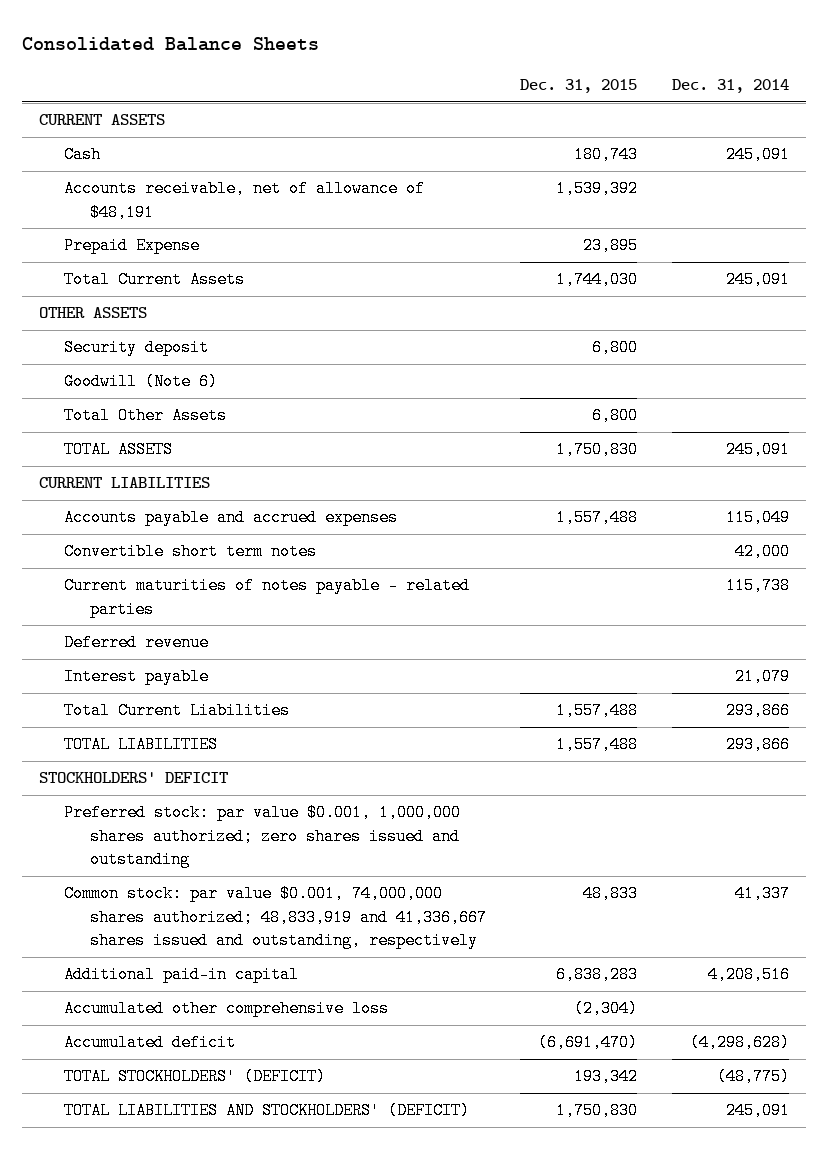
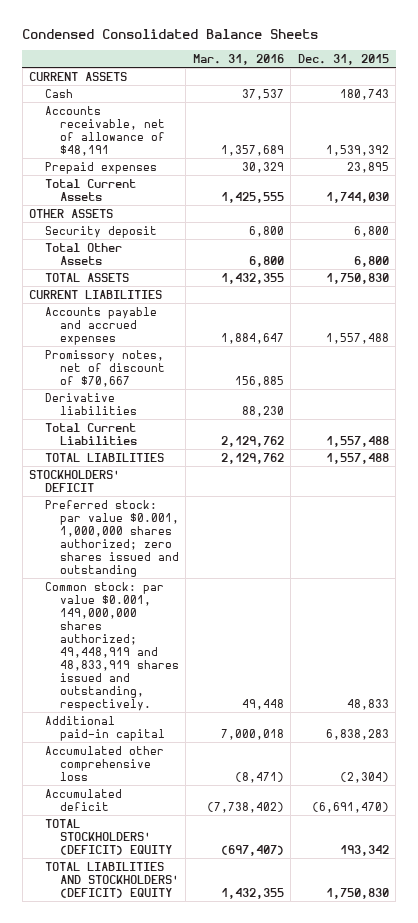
[21,36,319,51] Consolidated Balance Sheets -> [22,29,319,40] Condensed Consolidated Balance Sheets
[671,79,789,94] Dec. 31, 2014 -> none
none -> [192,54,284,66] Mar. 31, 2016
[64,237,201,255] Prepaid Expense -> [44,161,157,174] Prepaid expenses
[64,373,219,391] Goodwill (Note 6) -> none
[64,543,318,561] Convertible short term notes -> none
[64,634,210,652] Deferred revenue -> none
[64,668,210,686] Interest payable -> none
[64,577,471,618] Current maturities of notes payable - related parties -> [44,349,166,387] Promissory notes, net of discount of $70,667
none -> [44,392,138,415] Derivative liabilities
[64,885,488,949] Common stock: par value $0.001, 74,000,000 shares authorized; 48,833,919 and 41,336,667 shares issued and outstanding, respectively -> [44,581,180,711] Common stock: par value $0.001, 149,000,000 shares authorized; 49,448,919 and 48,833,919 shares issued and outstanding, respectively.
[64,1068,327,1086] TOTAL STOCKHOLDERS' (DEFICIT) -> [44,818,173,855] TOTAL STOCKHOLDERS' (DEFICIT) EQUITY
[64,1102,471,1120] TOTAL LIABILITIES AND STOCKHOLDERS' (DEFICIT) -> [44,861,180,898] TOTAL LIABILITIES AND STOCKHOLDERS' (DEFICIT) EQUITY

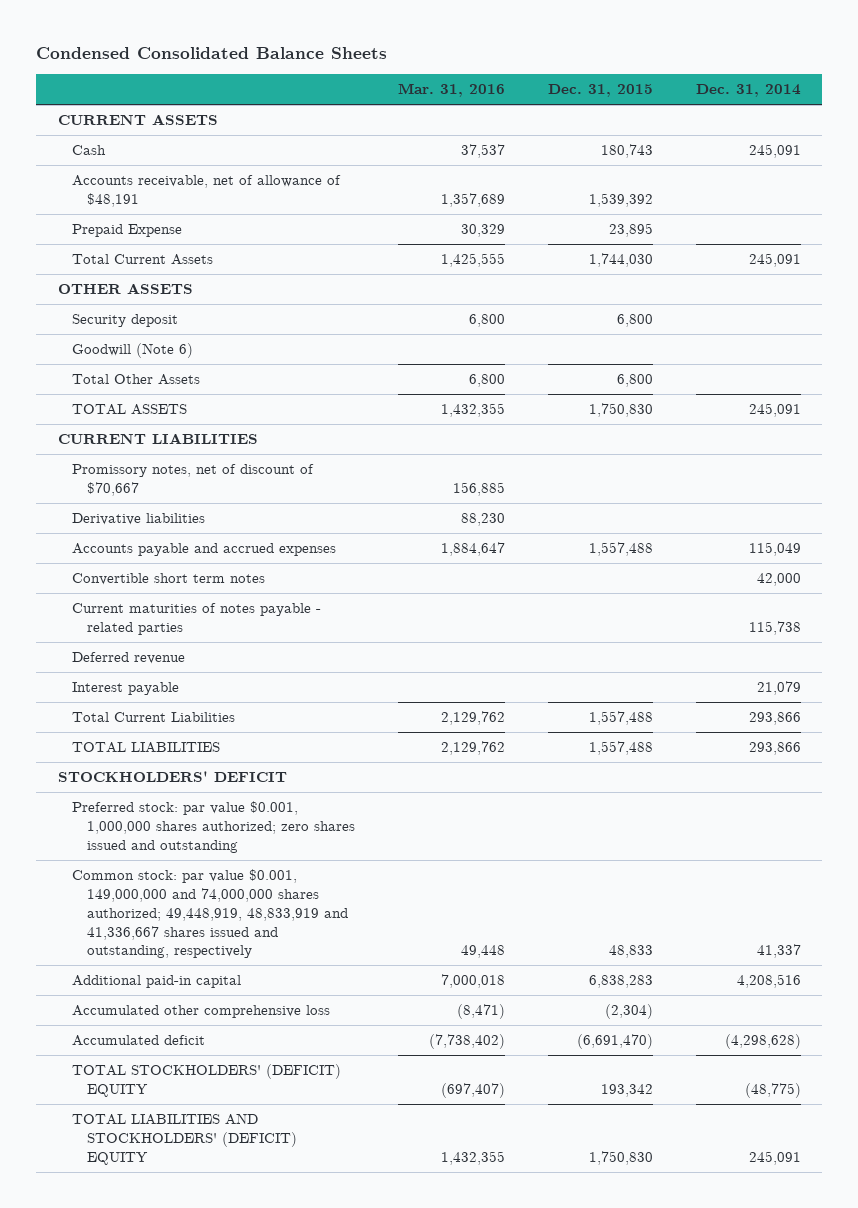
none -> [695,84,801,98] Dec. 31, 2014
[44,161,157,174] Prepaid expenses -> [72,224,183,238] Prepaid Expense
none -> [72,343,194,359] Goodwill (Note 6)
[44,306,157,345] Accounts payable and accrued expenses -> [72,543,337,557] Accounts payable and accrued expenses
none -> [72,573,266,586] Convertible short term notes
none -> [72,603,322,636] Current maturities of notes payable - related parties
none -> [72,652,186,665] Deferred revenue
none -> [72,682,180,696] Interest payable
[44,581,180,711] Common stock: par value $0.001, 149,000,000 shares authorized; 49,448,919 and 48,833,919 shares issued and outstanding, respectively. -> [72,869,348,959] Common stock: par value $0.001, 149,000,000 and 74,000,000 shares authorized; 49,448,919, 48,833,919 and 41,336,667 shares issued and outstanding, respectively

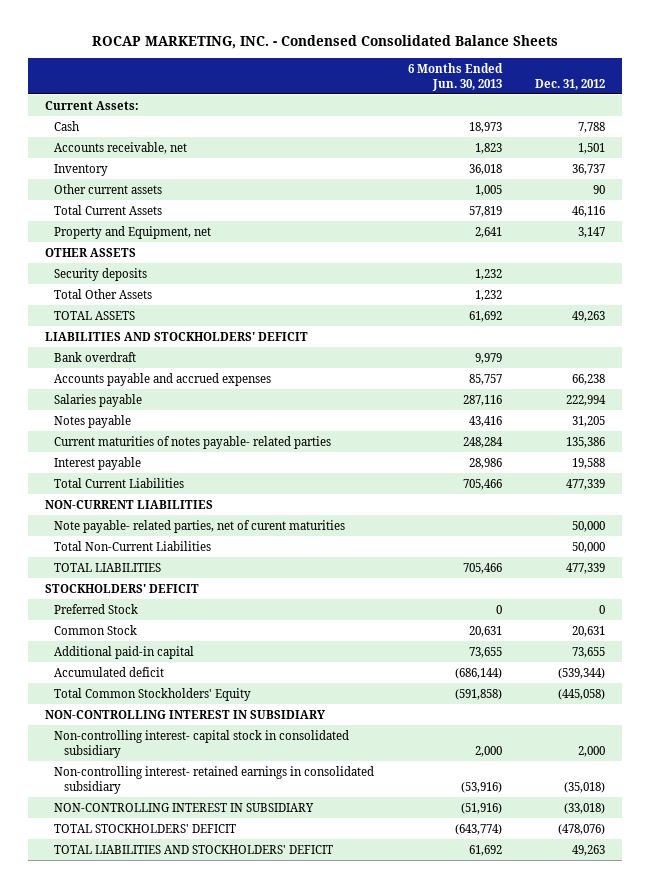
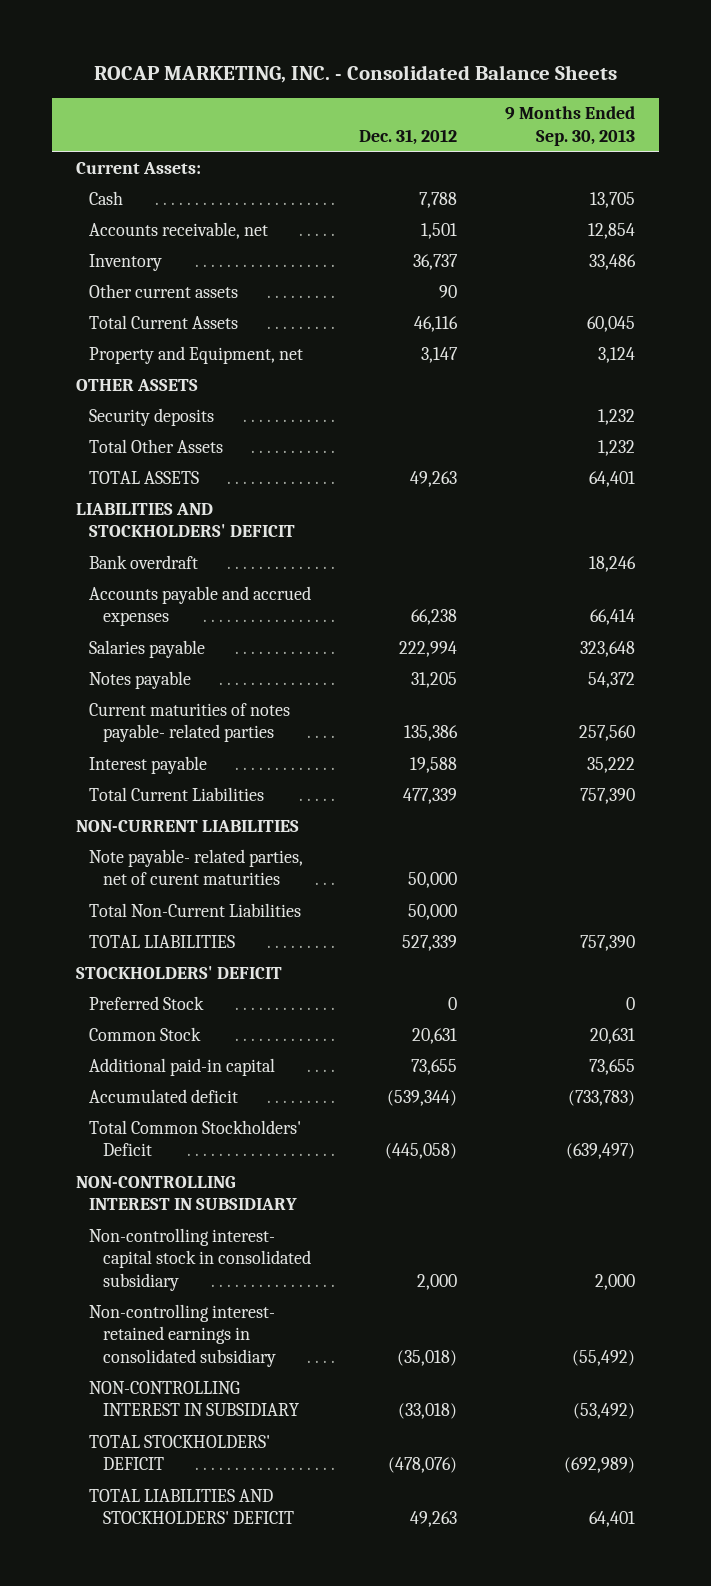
[92,35,559,50] ROCAP MARKETING, INC. - Condensed Consolidated Balance Sheets -> [93,64,617,83] ROCAP MARKETING, INC. - Consolidated Balance Sheets
[407,62,503,91] 6 Months Ended Jun. 30, 2013 -> none
none -> [505,106,636,146] 9 Months Ended Sep. 30, 2013
[566,562,606,574] 477,339 -> [402,934,458,951] 527,339
[54,687,252,701] Total Common Stockholders' Equity -> [89,1119,302,1157] Total Common Stockholders' Deficit

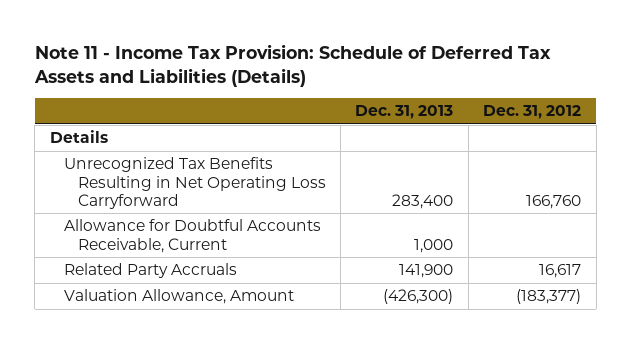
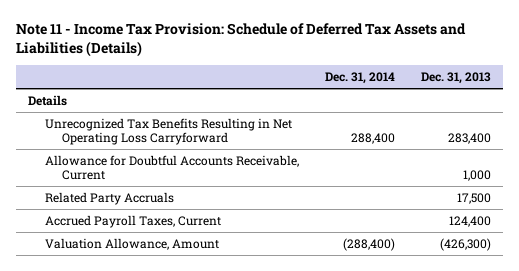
[483,105,582,120] Dec. 31, 2012 -> none
none -> [324,72,395,85] Dec. 31, 2014
[399,264,454,279] 141,900 -> [456,192,491,204] 17,500
none -> [45,214,222,228] Accrued Payroll Taxes, Current

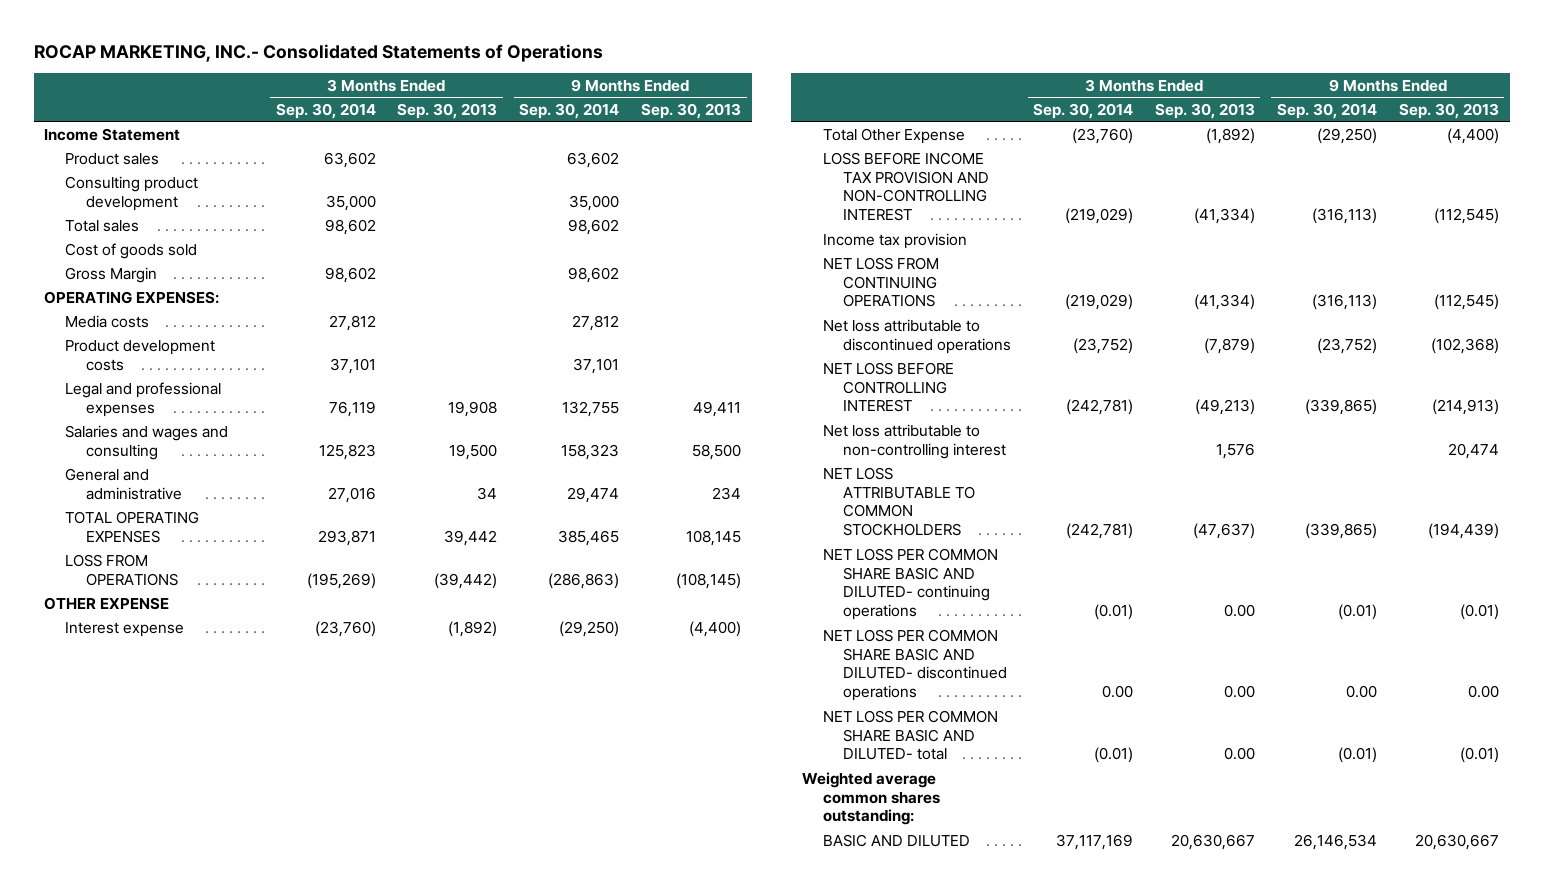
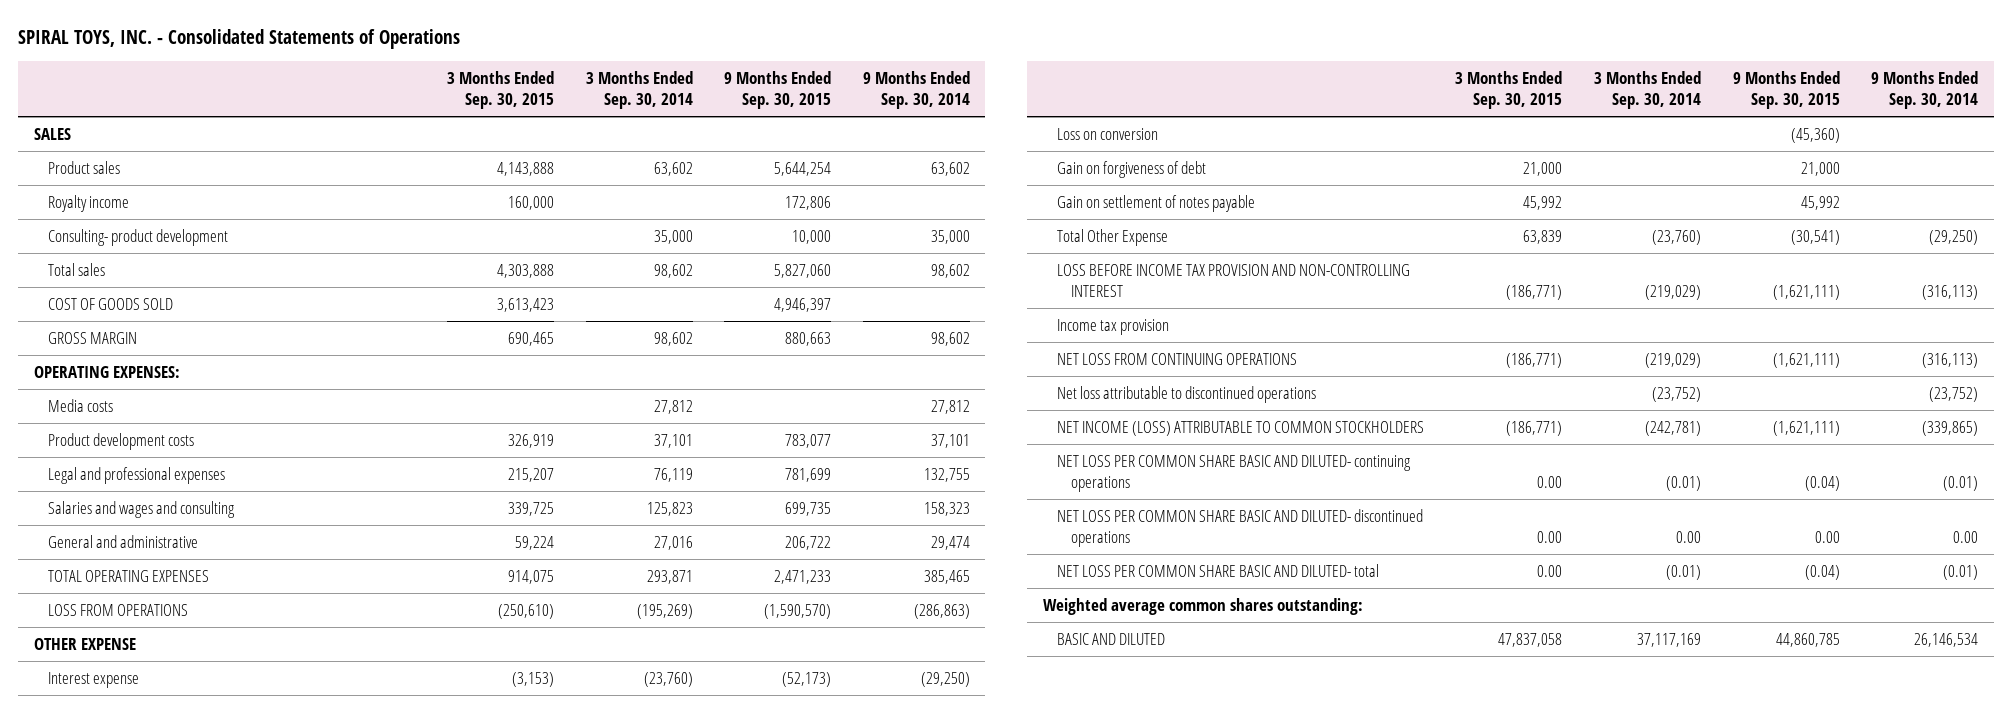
[33,43,603,62] ROCAP MARKETING, INC.- Consolidated Statements of Operations -> [18,29,461,50] SPIRAL TOYS, INC. - Consolidated Statements of Operations
[397,102,498,119] Sep. 30, 2013 -> none
[641,102,742,119] Sep. 30, 2013 -> none
none -> [446,70,554,110] 3 Months Ended Sep. 30, 2015
none -> [724,70,832,110] 9 Months Ended Sep. 30, 2015
[44,127,181,141] Income Statement -> none
none -> [34,127,72,140] SALES
none -> [48,194,130,212] Royalty income
[65,175,199,211] Consulting product development -> [48,228,229,246] Consulting- product development
[65,242,198,259] Cost of goods sold -> [48,297,174,310] COST OF GOODS SOLD
[65,266,158,283] Gross Margin -> [48,331,138,344] GROSS MARGIN
none -> [1056,127,1158,140] Loss on conversion
none -> [1056,160,1206,178] Gain on forgiveness of debt
none -> [1056,194,1255,212] Gain on settlement of notes payable
[822,361,954,413] NET LOSS BEFORE CONTROLLING INTEREST -> none
[822,423,1007,459] Net loss attributable to non-controlling interest -> none
[822,466,976,537] NET LOSS ATTRIBUTABLE TO COMMON STOCKHOLDERS -> [1056,420,1424,436] NET INCOME (LOSS) ATTRIBUTABLE TO COMMON STOCKHOLDERS

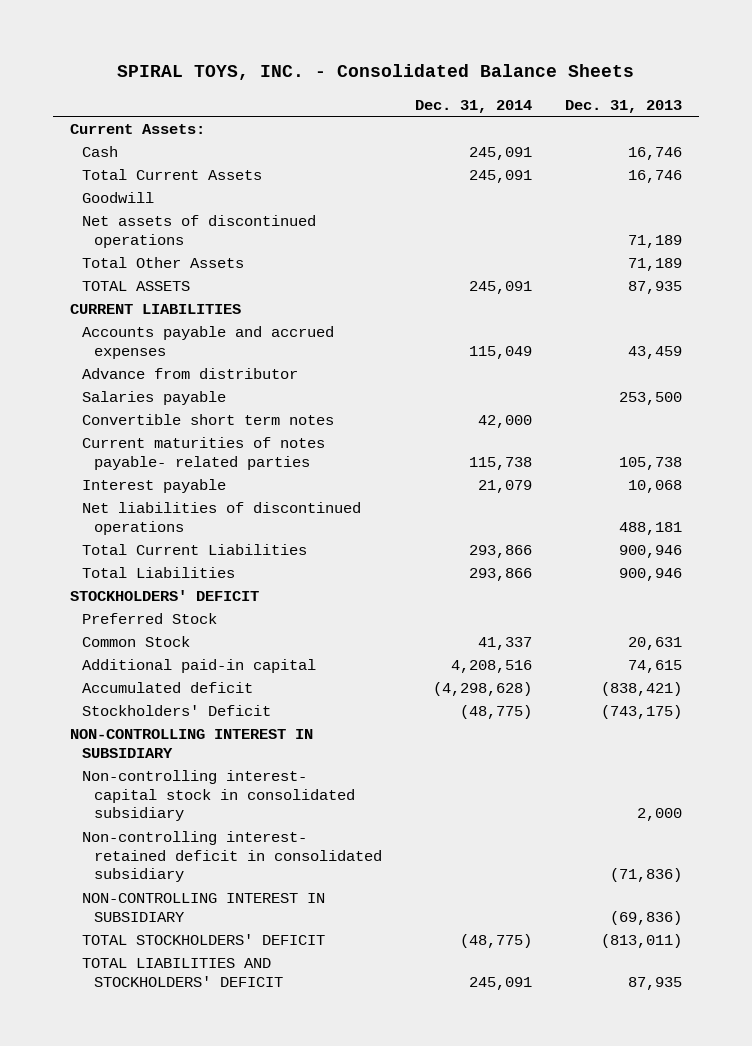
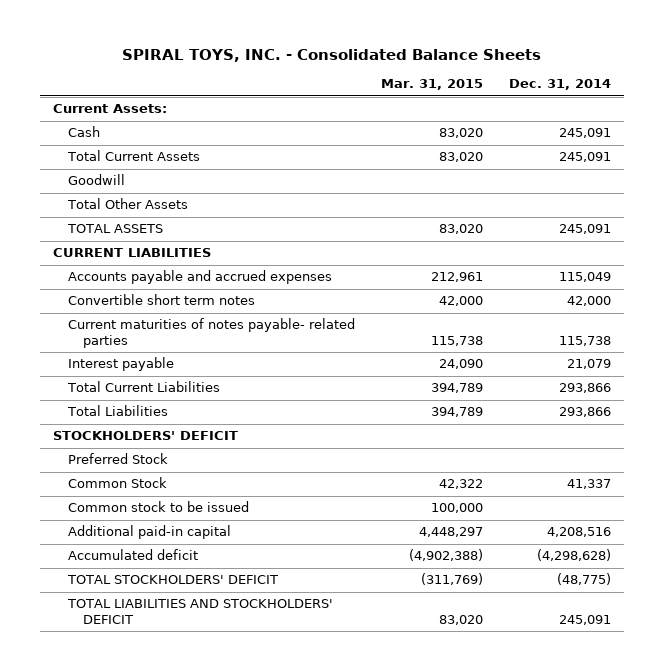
[565,99,683,113] Dec. 31, 2013 -> none
none -> [381,79,484,91] Mar. 31, 2015
[81,214,316,248] Net assets of discontinued operations -> none
[81,367,298,379] Advance from distributor -> none
[81,390,226,405] Salaries payable -> none
[81,501,361,535] Net liabilities of discontinued operations -> none
none -> [68,501,250,513] Common stock to be issued
[81,704,271,716] Stockholders' Deficit -> none
[69,728,313,758] NON-CONTROLLING INTEREST IN SUBSIDIARY -> none
[81,769,356,822] Non-controlling interest- capital stock in consolidated subsidiary -> none
[81,830,383,883] Non-controlling interest- retained deficit in consolidated subsidiary -> none
[81,892,325,922] NON-CONTROLLING INTEREST IN SUBSIDIARY -> none

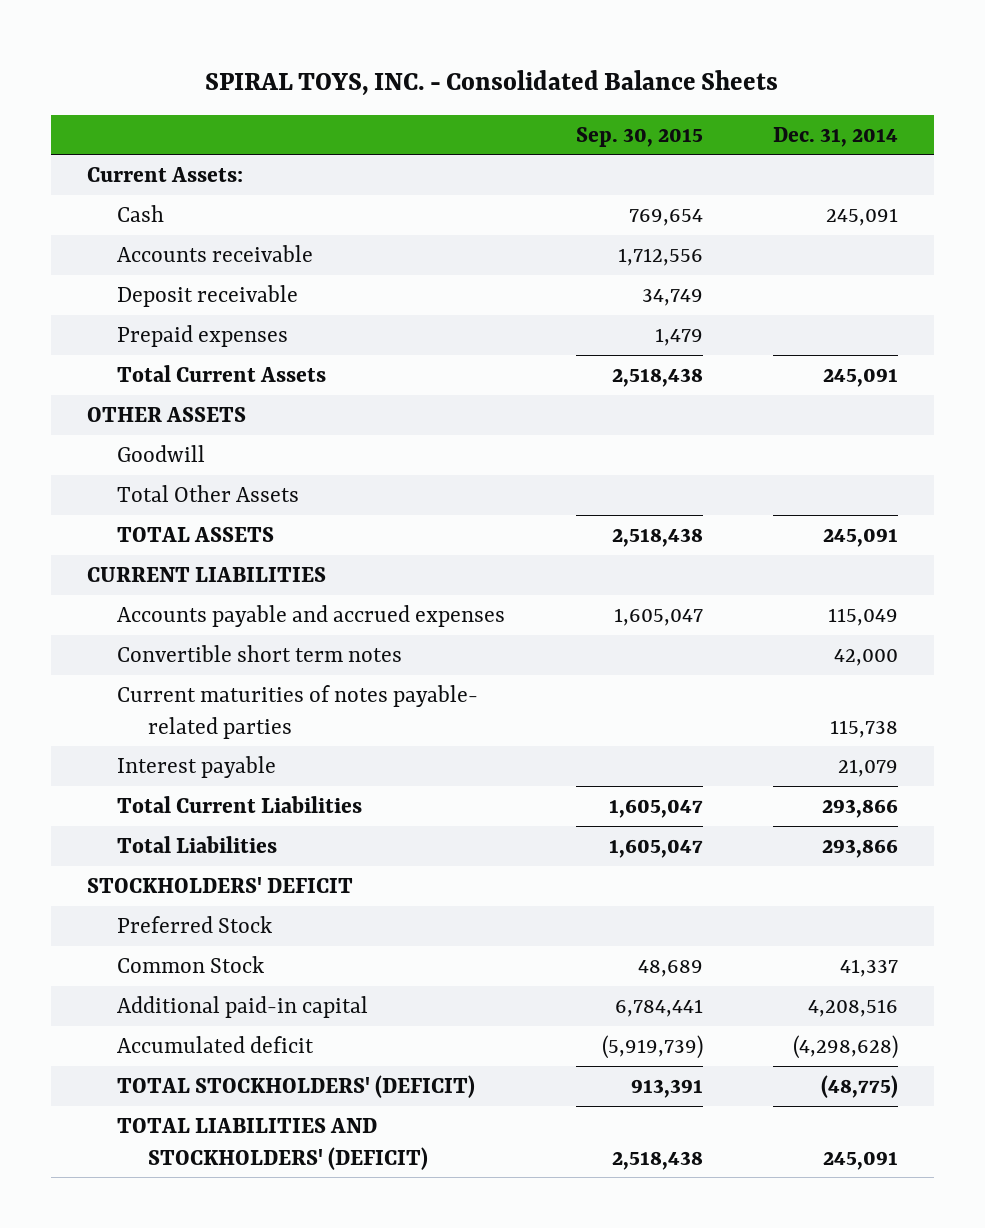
[381,79,484,91] Mar. 31, 2015 -> none
none -> [575,126,703,147] Sep. 30, 2015
none -> [117,244,314,262] Accounts receivable
none -> [117,284,299,307] Deposit receivable
none -> [117,324,289,347] Prepaid expenses
none -> [86,406,246,422] OTHER ASSETS
[68,501,250,513] Common stock to be issued -> none
[67,575,279,585] TOTAL STOCKHOLDERS' DEFICIT -> [117,1074,476,1098] TOTAL STOCKHOLDERS' (DEFICIT)
[67,599,334,624] TOTAL LIABILITIES AND STOCKHOLDERS' DEFICIT -> [117,1117,429,1170] TOTAL LIABILITIES AND STOCKHOLDERS' (DEFICIT)

